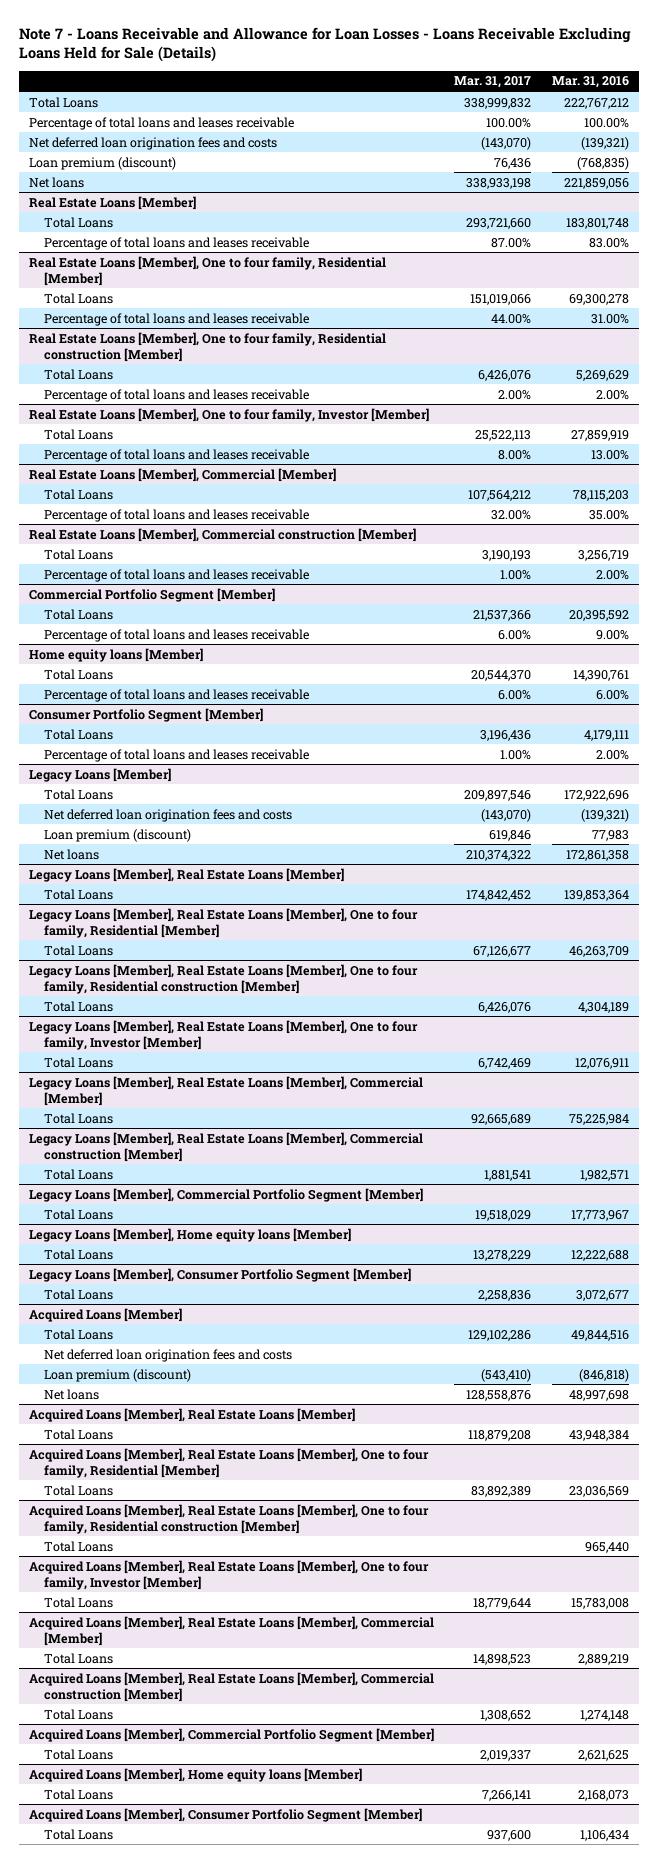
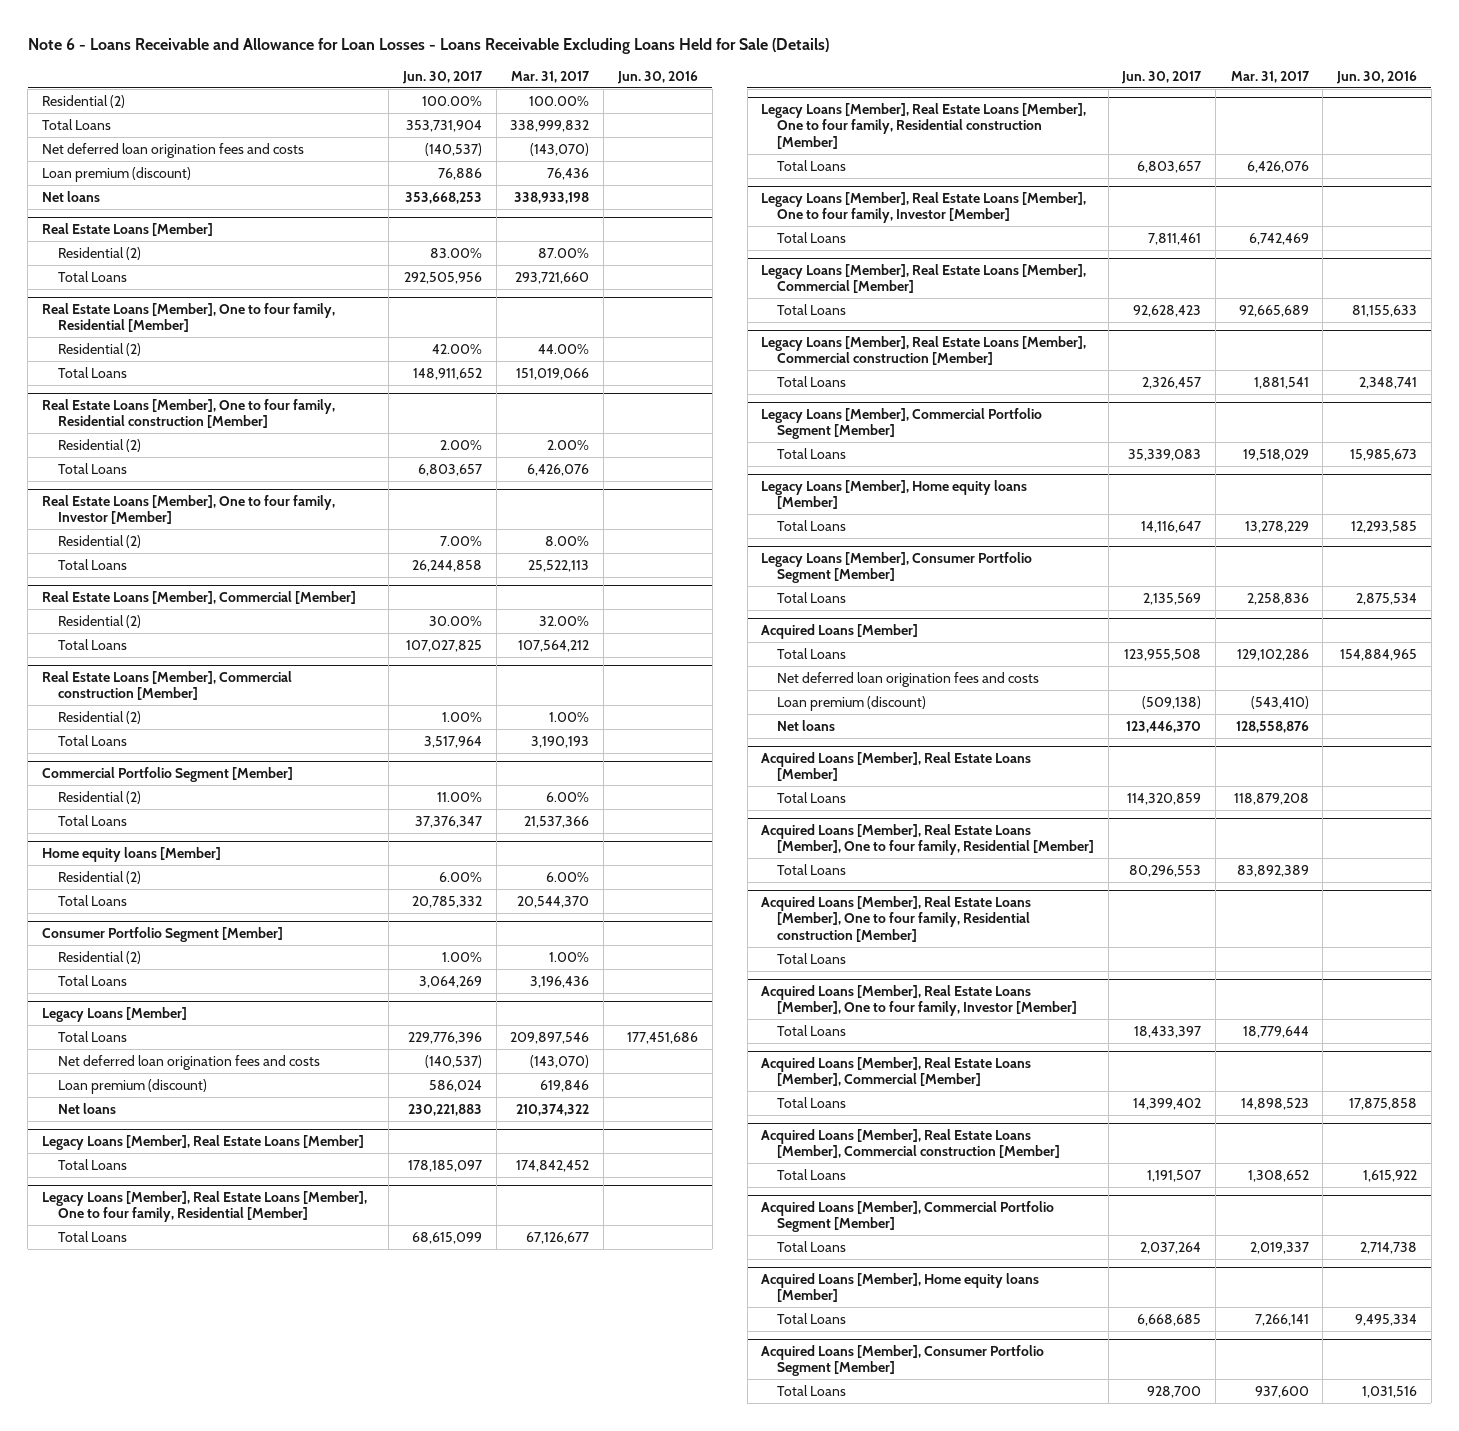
[19,26,632,63] Note 7 - Loans Receivable and Allowance for Loan Losses - Loans Receivable Excluding Loans Held for Sale (Details) -> [27,37,829,54] Note 6 - Loans Receivable and Allowance for Loan Losses - Loans Receivable Excluding Loans Held for Sale (Details)
[551,76,629,89] Mar. 31, 2016 -> none
none -> [402,70,484,84] Jun. 30, 2017
none -> [616,70,698,84] Jun. 30, 2016
none -> [42,94,126,108] Residential (2)
[29,116,295,130] Percentage of total loans and leases receivable -> none
none -> [57,246,141,260] Residential (2)
[43,236,309,250] Percentage of total loans and leases receivable -> none
none -> [57,342,141,356] Residential (2)
[43,312,309,326] Percentage of total loans and leases receivable -> none
none -> [57,438,141,452] Residential (2)
[43,388,309,402] Percentage of total loans and leases receivable -> none
none -> [57,534,141,548] Residential (2)
[43,448,309,462] Percentage of total loans and leases receivable -> none
none -> [57,614,141,628] Residential (2)
[43,508,309,522] Percentage of total loans and leases receivable -> none
none -> [57,710,141,724] Residential (2)
[43,568,309,582] Percentage of total loans and leases receivable -> none
none -> [57,790,141,804] Residential (2)
[43,628,309,642] Percentage of total loans and leases receivable -> none
none -> [57,870,141,884] Residential (2)
[43,688,309,702] Percentage of total loans and leases receivable -> none
none -> [57,950,141,964] Residential (2)
[43,748,309,762] Percentage of total loans and leases receivable -> none

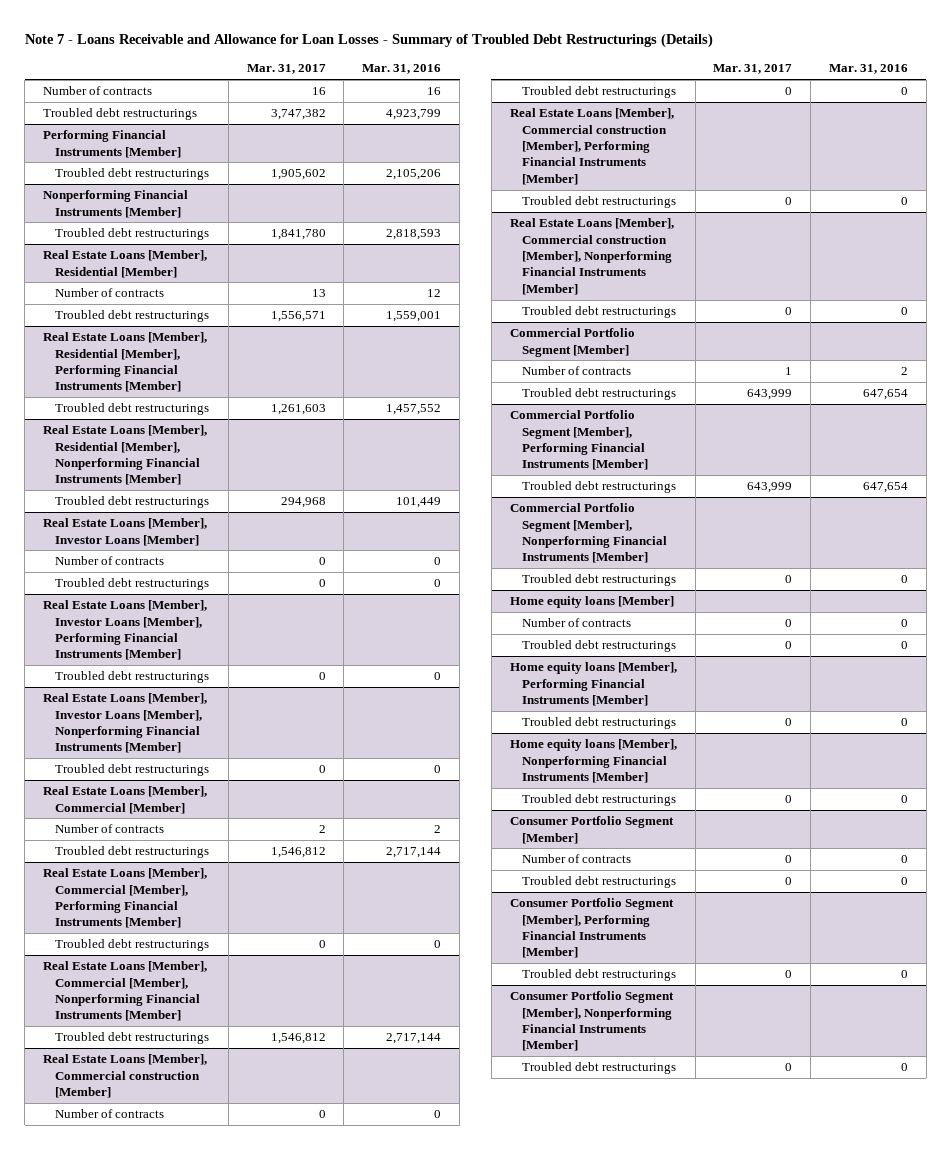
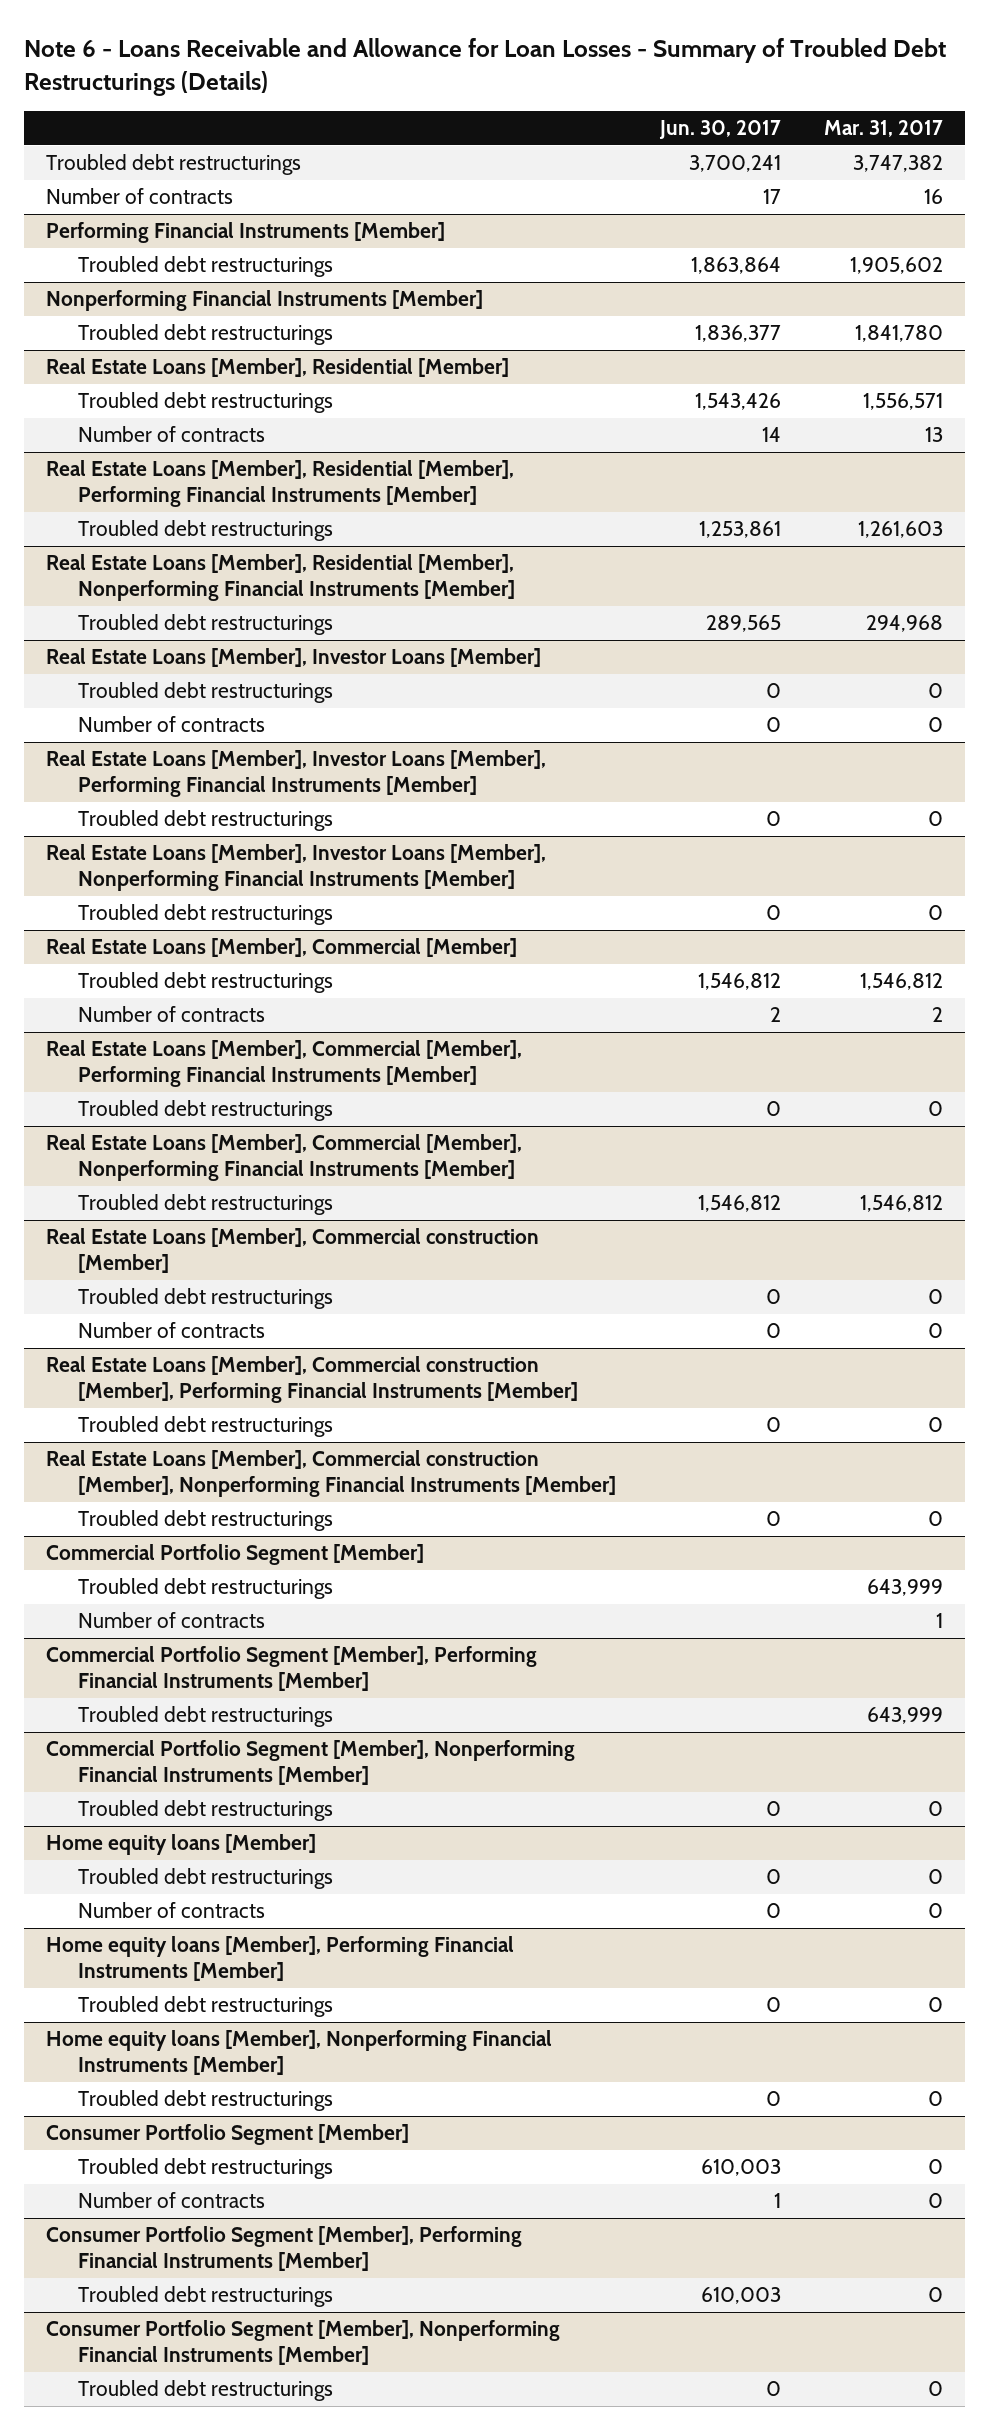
[24,33,713,49] Note 7 - Loans Receivable and Allowance for Loan Losses - Summary of Troubled Debt Restructurings (Details) -> [24,38,947,96] Note 6 - Loans Receivable and Allowance for Loan Losses - Summary of Troubled Debt Restructurings (Details)
[362,64,442,75] Mar. 31, 2016 -> none
none -> [658,120,781,140] Jun. 30, 2017
[42,86,152,96] Number of contracts -> [46,188,234,205] Number of contracts
[55,288,165,298] Number of contracts -> [78,426,266,443] Number of contracts
[55,556,165,566] Number of contracts -> [78,716,266,733] Number of contracts
[55,824,165,834] Number of contracts -> [78,1006,266,1023] Number of contracts
[55,1109,165,1119] Number of contracts -> [78,1322,266,1339] Number of contracts
[522,366,632,376] Number of contracts -> [78,1612,266,1629] Number of contracts
[522,618,632,628] Number of contracts -> [78,1902,266,1919] Number of contracts
[522,854,632,864] Number of contracts -> [78,2192,266,2209] Number of contracts

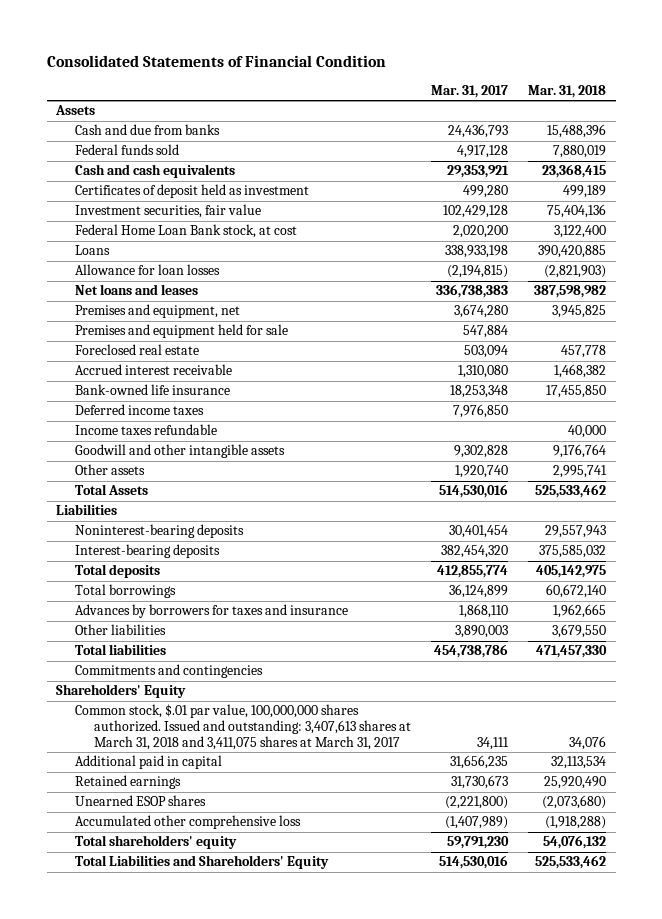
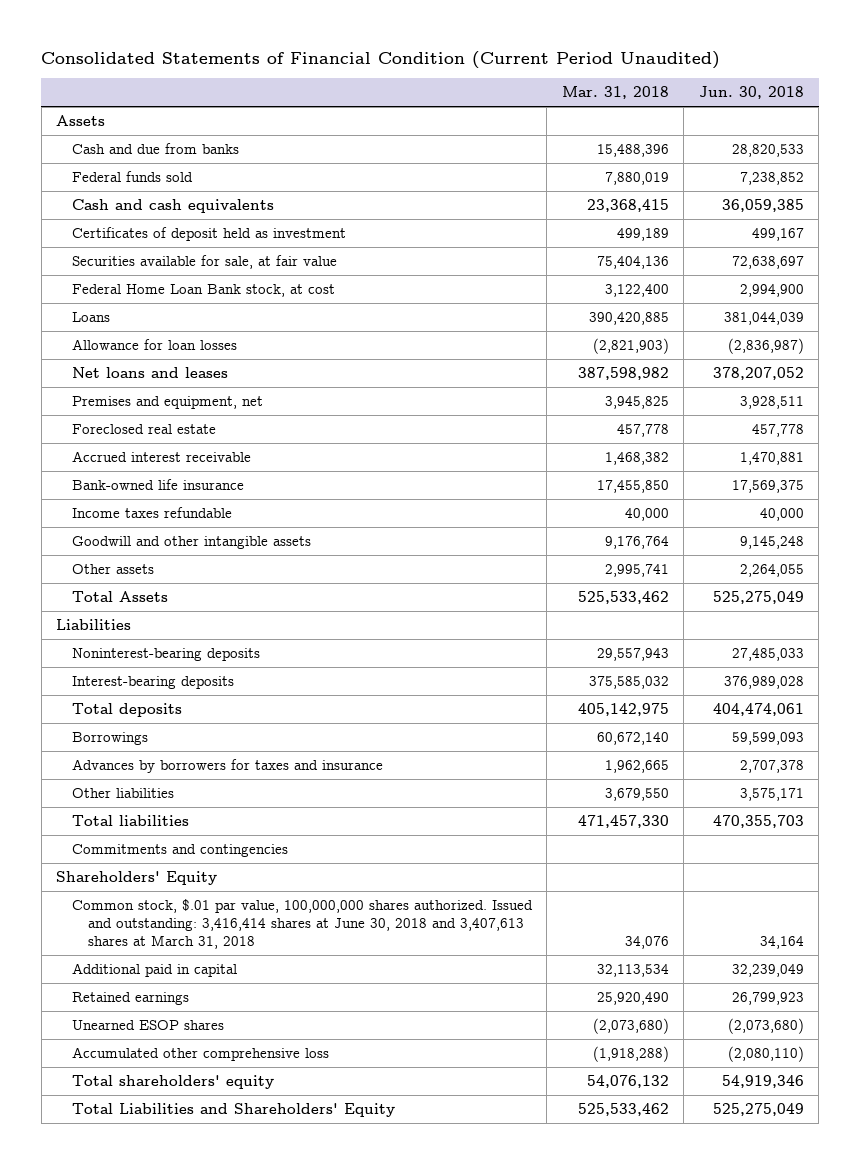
[46,55,386,68] Consolidated Statements of Financial Condition -> [41,50,721,69] Consolidated Statements of Financial Condition (Current Period Unaudited)
[430,84,508,98] Mar. 31, 2017 -> none
none -> [698,86,804,100] Jun. 30, 2018
[75,204,262,219] Investment securities, fair value -> [72,254,338,269] Securities available for sale, at fair value
[75,324,289,339] Premises and equipment held for sale -> none
[75,404,205,416] Deferred income taxes -> none
[75,584,177,599] Total borrowings -> [72,731,149,745] Borrowings
[75,704,411,750] Common stock, $.01 par value, 100,000,000 shares authorized. Issued and outstanding: 3,407,613 shares at March 31, 2018 and 3,411,075 shares at March 31, 2017 -> [72,898,534,949] Common stock, $.01 par value, 100,000,000 shares authorized. Issued and outstanding: 3,416,414 shares at June 30, 2018 and 3,407,613 shares at March 31, 2018

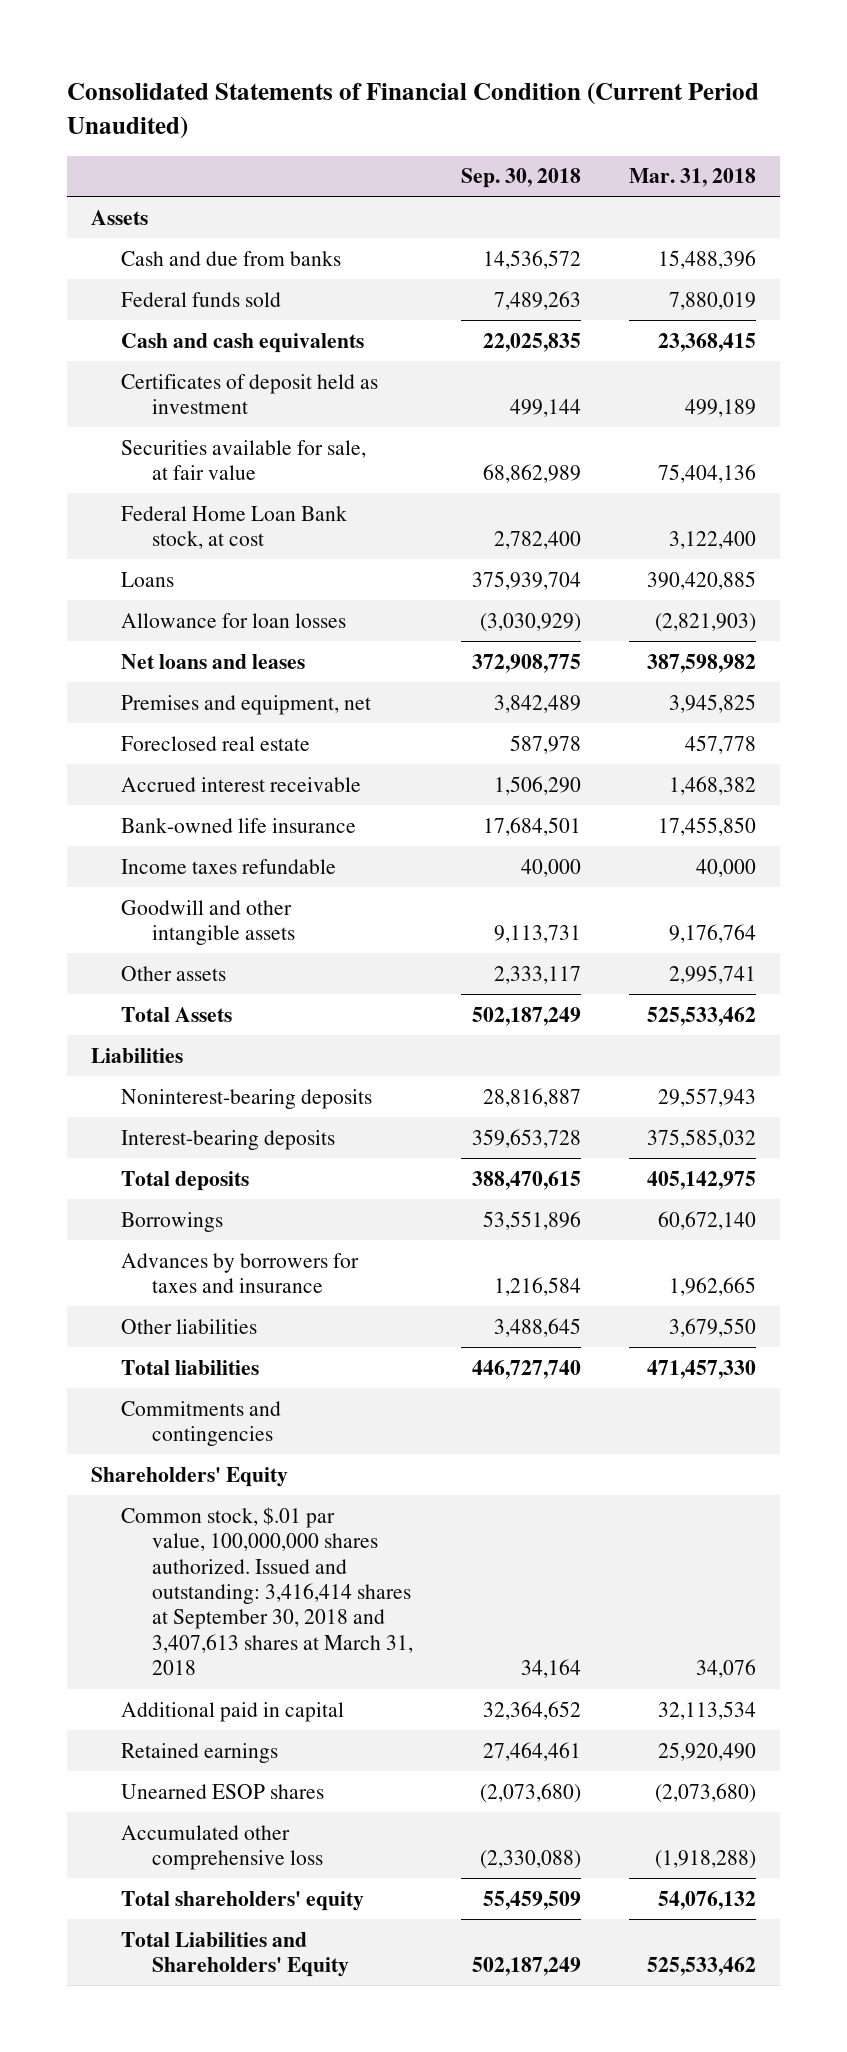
[698,86,804,100] Jun. 30, 2018 -> none
none -> [461,168,582,189] Sep. 30, 2018
[72,898,534,949] Common stock, $.01 par value, 100,000,000 shares authorized. Issued and outstanding: 3,416,414 shares at June 30, 2018 and 3,407,613 shares at March 31, 2018 -> [121,1506,414,1676] Common stock, $.01 par value, 100,000,000 shares authorized. Issued and outstanding: 3,416,414 shares at September 30, 2018 and 3,407,613 shares at March 31, 2018

